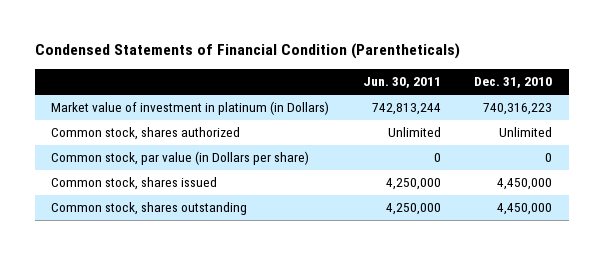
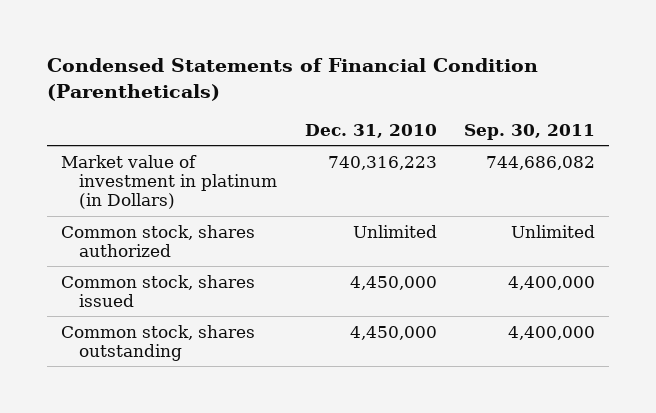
[362,77,441,89] Jun. 30, 2011 -> none
none -> [464,123,596,140] Sep. 30, 2011
[51,151,310,166] Common stock, par value (in Dollars per share) -> none

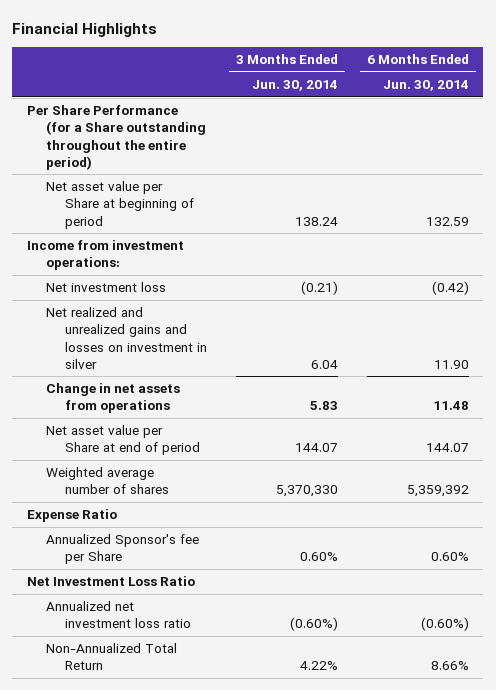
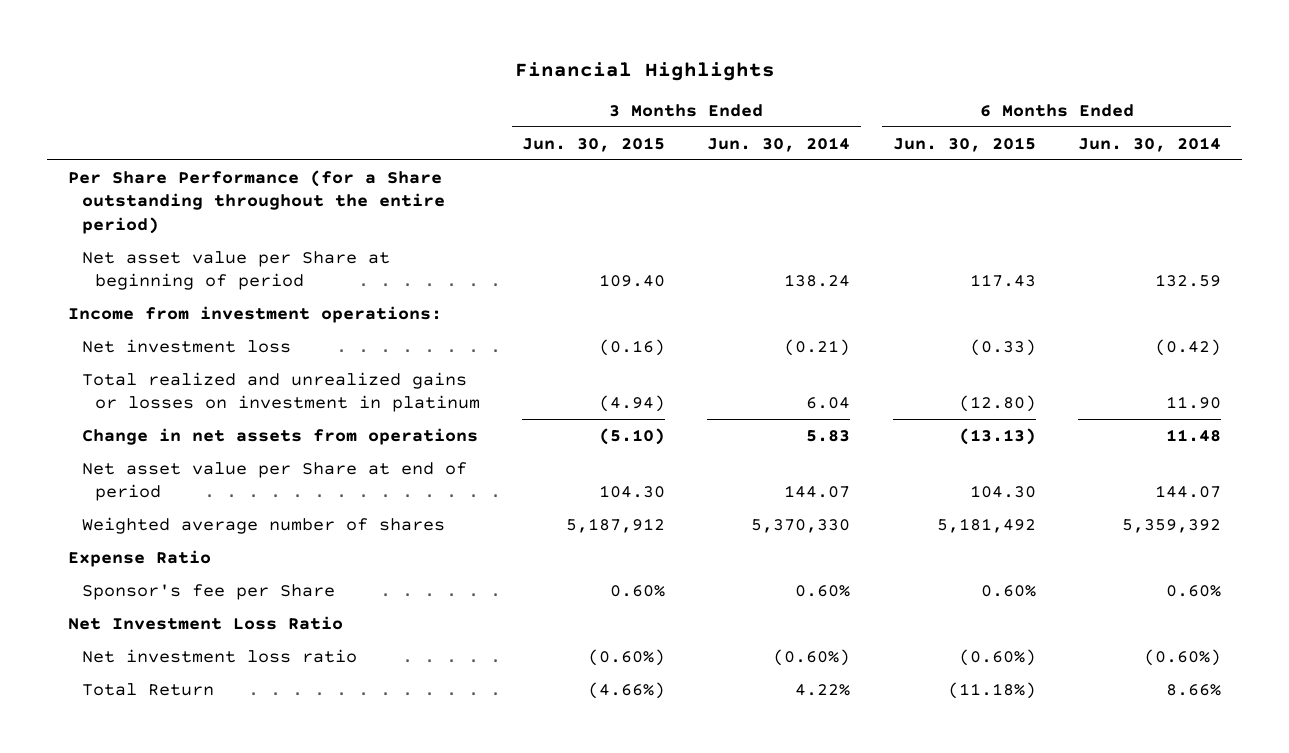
none -> [522,136,666,152] Jun. 30, 2015
none -> [892,136,1036,152] Jun. 30, 2015
[46,307,208,369] Net realized and unrealized gains and losses on investment in silver -> [81,371,481,413] Total realized and unrealized gains or losses on investment in platinum
[46,534,200,565] Annualized Sponsor's fee per Share -> [81,583,335,600] Sponsor's fee per Share
[46,601,192,629] Annualized net investment loss ratio -> [81,648,357,663] Net investment loss ratio
[46,643,178,671] Non-Annualized Total Return -> [81,682,214,696] Total Return

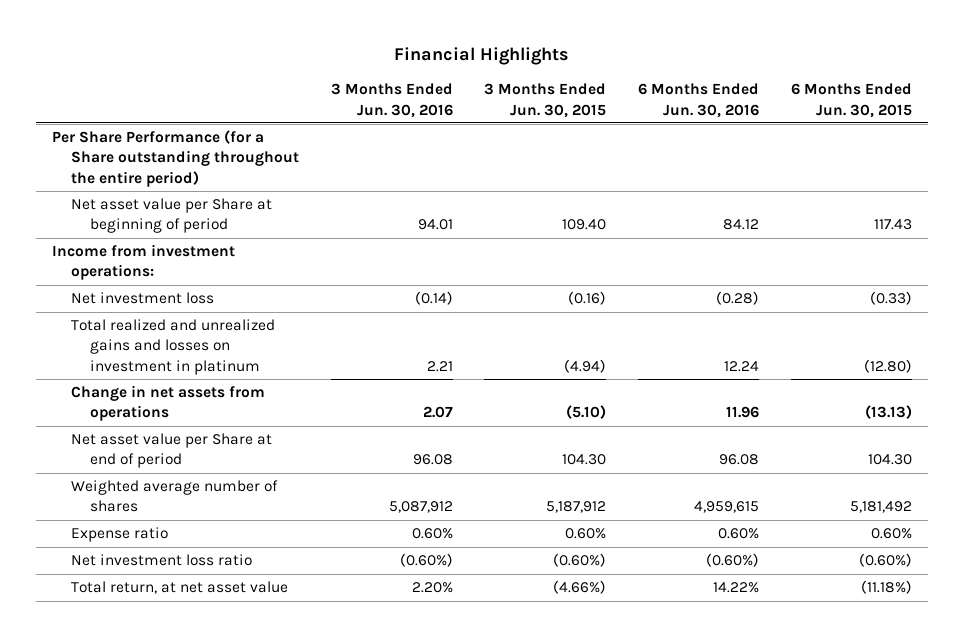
[707,136,851,152] Jun. 30, 2014 -> none
[1077,136,1221,152] Jun. 30, 2014 -> none
none -> [330,83,453,118] 3 Months Ended Jun. 30, 2016
none -> [638,83,760,118] 6 Months Ended Jun. 30, 2016
[81,371,481,413] Total realized and unrealized gains or losses on investment in platinum -> [70,319,275,375] Total realized and unrealized gains and losses on investment in platinum
[68,549,212,567] Expense Ratio -> none
[68,615,344,630] Net Investment Loss Ratio -> none
[81,583,335,600] Sponsor's fee per Share -> [70,527,168,543] Expense ratio
[81,682,214,696] Total Return -> [70,581,288,595] Total return, at net asset value

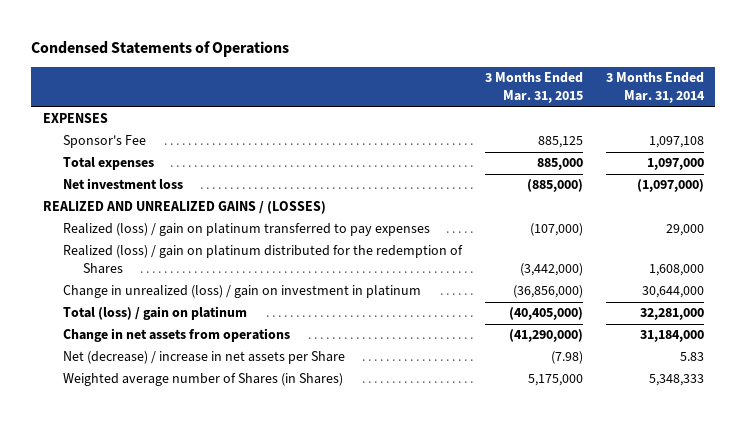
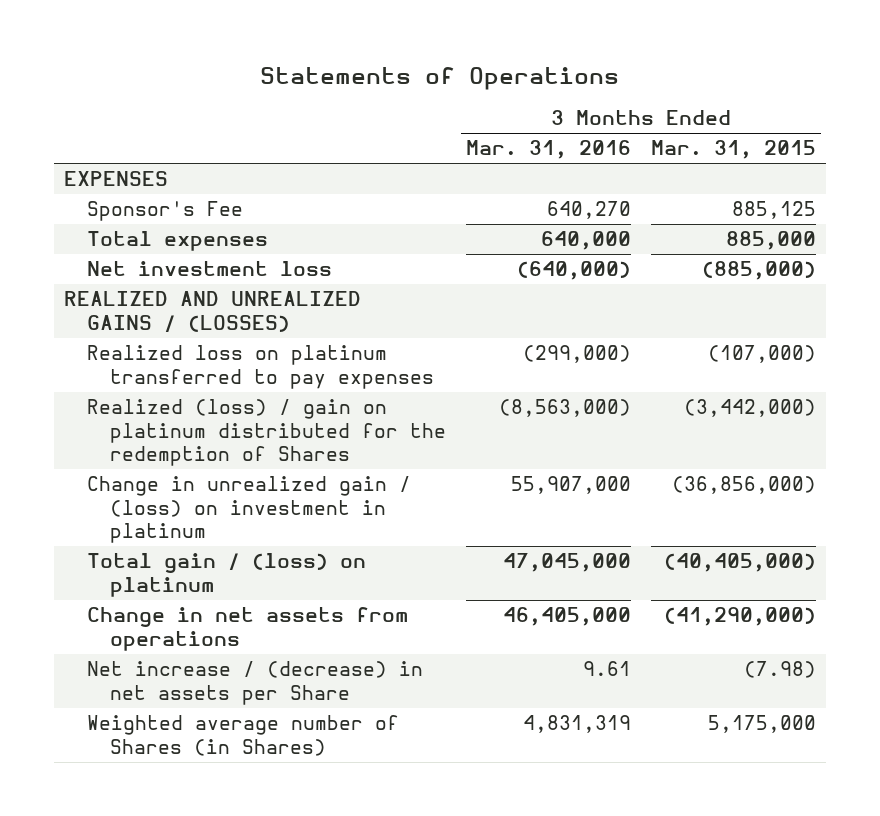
[31,40,290,57] Condensed Statements of Operations -> [260,66,620,90] Statements of Operations
[605,72,705,104] 3 Months Ended Mar. 31, 2014 -> none
none -> [466,140,632,160] Mar. 31, 2016
[62,223,430,237] Realized (loss) / gain on platinum transferred to pay expenses -> [86,345,434,389] Realized loss on platinum transferred to pay expenses
[62,285,421,299] Change in unrealized (loss) / gain on investment in platinum -> [86,476,411,544] Change in unrealized gain / (loss) on investment in platinum
[62,306,247,321] Total (loss) / gain on platinum -> [86,553,366,597] Total gain / (loss) on platinum
[62,351,345,365] Net (decrease) / increase in net assets per Share -> [86,661,423,705] Net increase / (decrease) in net assets per Share

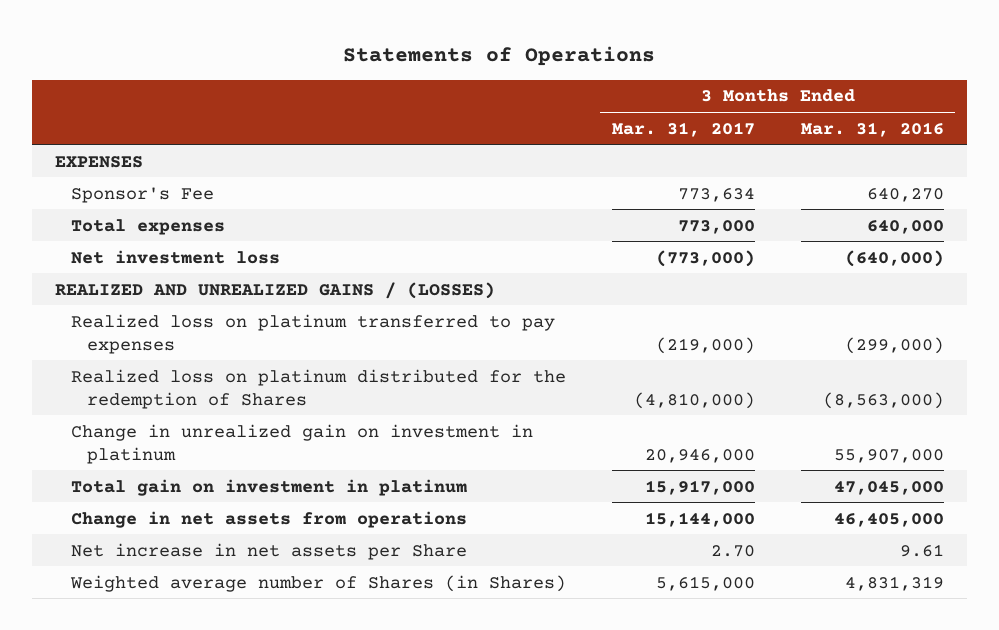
[651,140,817,160] Mar. 31, 2015 -> none
none -> [611,121,755,137] Mar. 31, 2017
[86,399,446,467] Realized (loss) / gain on platinum distributed for the redemption of Shares -> [70,368,566,409] Realized loss on platinum distributed for the redemption of Shares
[86,476,411,544] Change in unrealized gain / (loss) on investment in platinum -> [70,423,533,464] Change in unrealized gain on investment in platinum
[86,553,366,597] Total gain / (loss) on platinum -> [70,478,467,496] Total gain on investment in platinum
[86,661,423,705] Net increase / (decrease) in net assets per Share -> [70,542,467,560] Net increase in net assets per Share

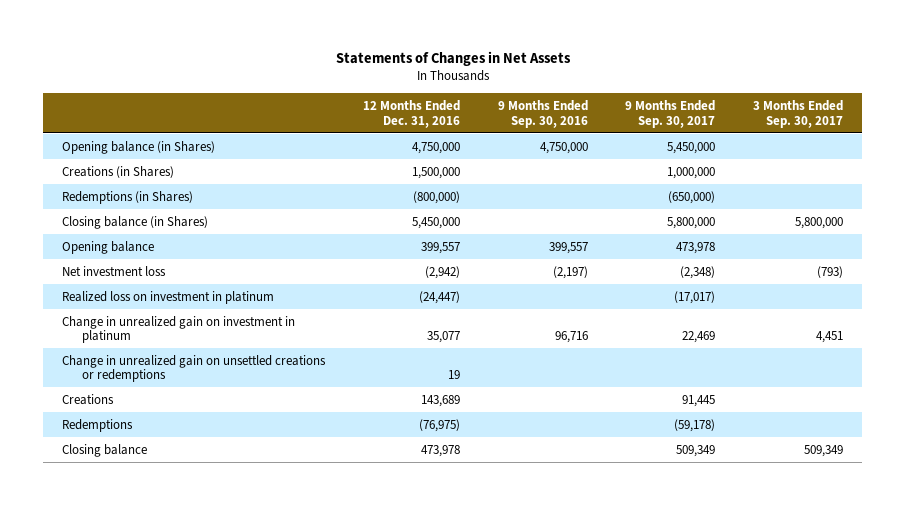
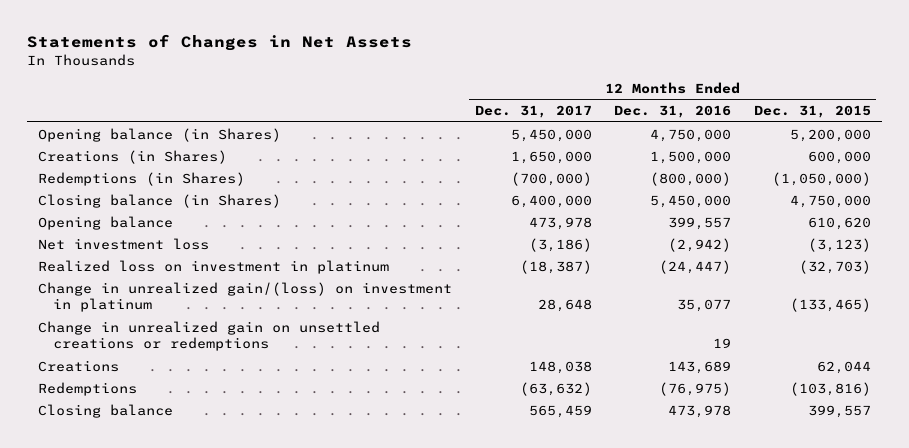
[497,99,588,128] 9 Months Ended Sep. 30, 2016 -> none
[625,99,716,128] 9 Months Ended Sep. 30, 2017 -> none
[753,99,844,128] 3 Months Ended Sep. 30, 2017 -> none
none -> [474,105,592,119] Dec. 31, 2017
none -> [753,105,871,119] Dec. 31, 2015
[62,315,296,344] Change in unrealized gain on investment in platinum -> [38,281,453,313] Change in unrealized gain/(loss) on investment in platinum

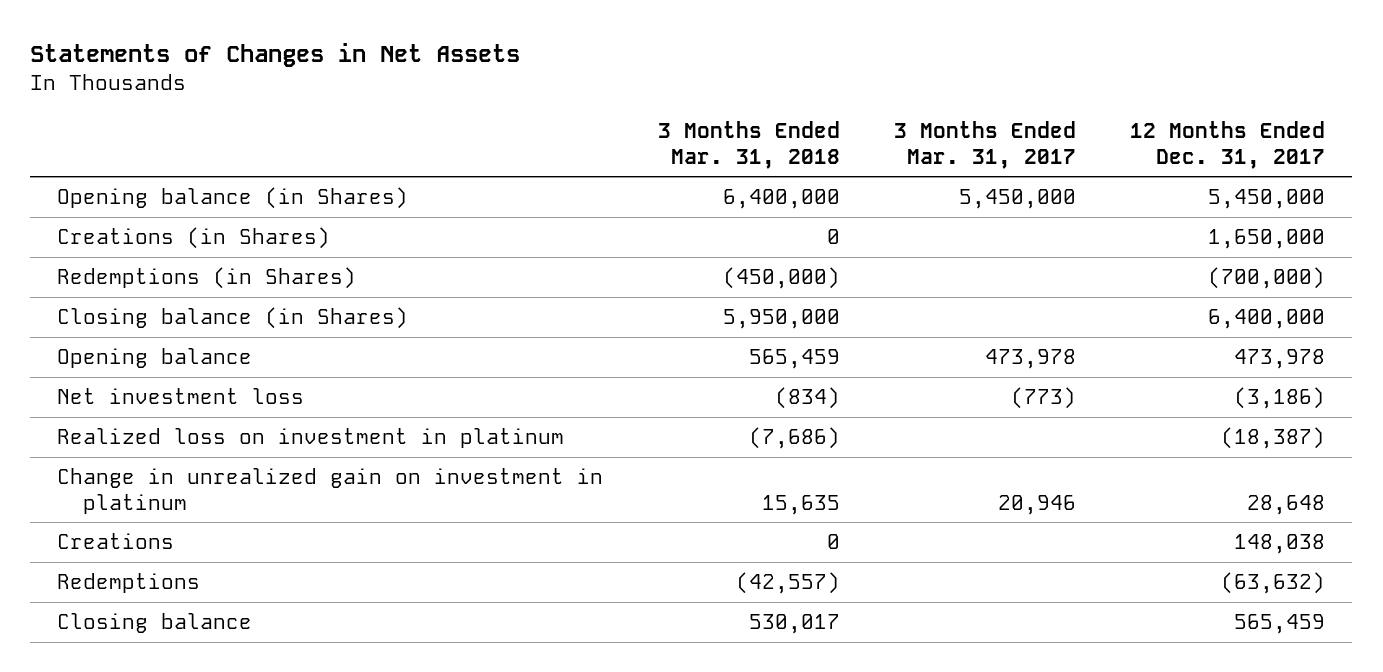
[614,105,732,119] Dec. 31, 2016 -> none
[753,105,871,119] Dec. 31, 2015 -> none
none -> [657,120,840,169] 3 Months Ended Mar. 31, 2018
none -> [893,120,1076,169] 3 Months Ended Mar. 31, 2017
[38,320,381,352] Change in unrealized gain on unsettled creations or redemptions -> none
[38,281,453,313] Change in unrealized gain/(loss) on investment in platinum -> [57,467,604,514] Change in unrealized gain on investment in platinum

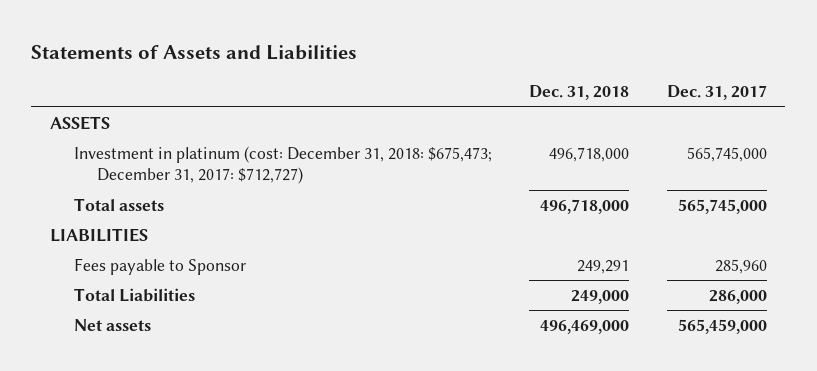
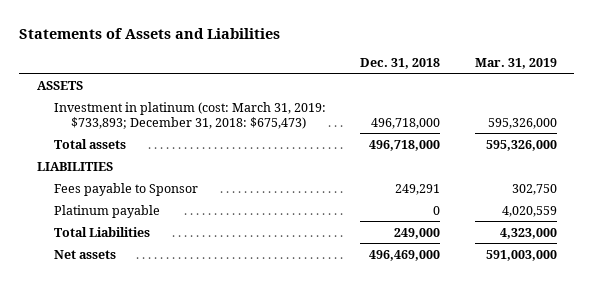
[666,85,767,101] Dec. 31, 2017 -> none
none -> [474,57,557,69] Mar. 31, 2019
[73,145,492,185] Investment in platinum (cost: December 31, 2018: $675,473; December 31, 2017: $712,727) -> [53,101,326,129] Investment in platinum (cost: March 31, 2019: $733,893; December 31, 2018: $675,473)
none -> [53,204,160,218] Platinum payable

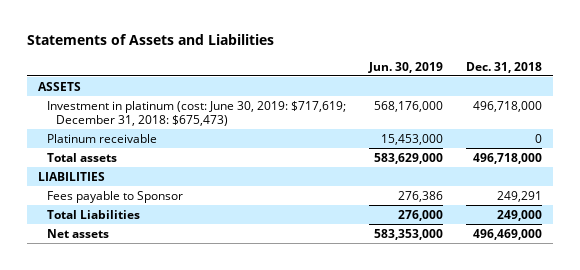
[474,57,557,69] Mar. 31, 2019 -> none
none -> [367,61,443,73] Jun. 30, 2019
[53,101,326,129] Investment in platinum (cost: March 31, 2019: $733,893; December 31, 2018: $675,473) -> [47,100,347,126] Investment in platinum (cost: June 30, 2019: $717,619; December 31, 2018: $675,473)
none -> [47,133,158,143] Platinum receivable
[53,204,160,218] Platinum payable -> none

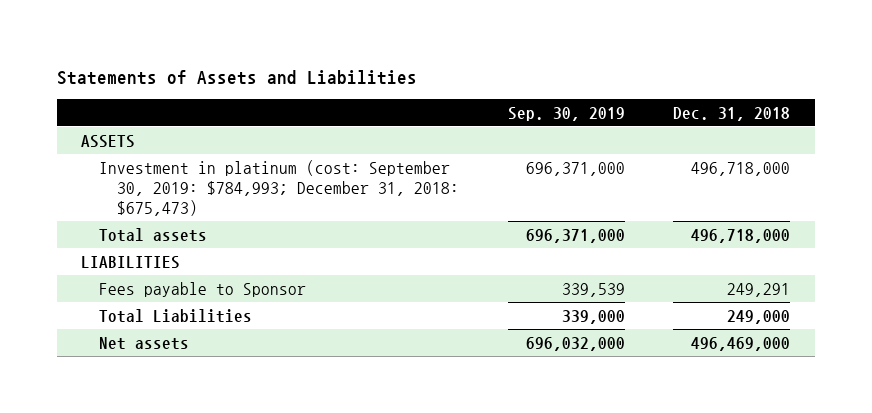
[367,61,443,73] Jun. 30, 2019 -> none
none -> [507,106,625,121] Sep. 30, 2019
[47,133,158,143] Platinum receivable -> none
[47,100,347,126] Investment in platinum (cost: June 30, 2019: $717,619; December 31, 2018: $675,473) -> [99,159,460,217] Investment in platinum (cost: September 30, 2019: $784,993; December 31, 2018: $675,473)

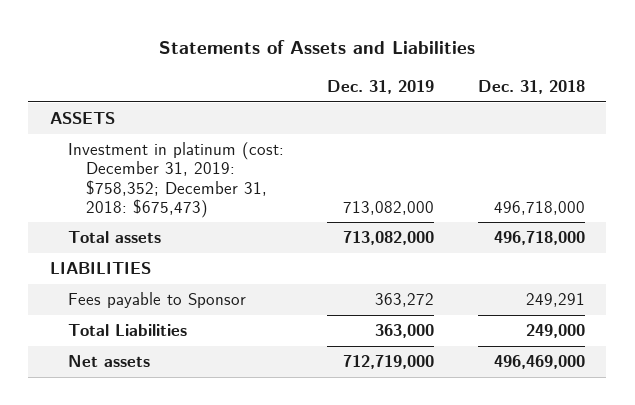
[507,106,625,121] Sep. 30, 2019 -> none
none -> [327,80,435,95] Dec. 31, 2019
[99,159,460,217] Investment in platinum (cost: September 30, 2019: $784,993; December 31, 2018: $675,473) -> [68,142,285,218] Investment in platinum (cost: December 31, 2019: $758,352; December 31, 2018: $675,473)

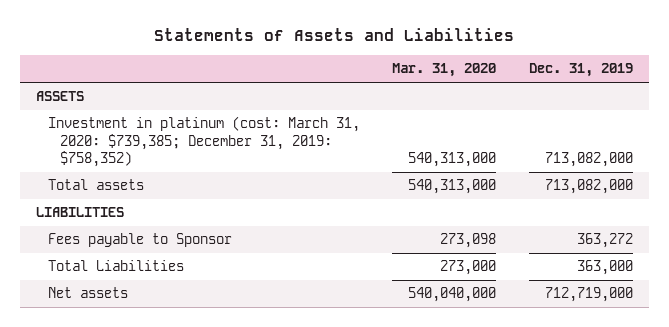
[477,80,585,95] Dec. 31, 2018 -> none
none -> [392,63,497,78] Mar. 31, 2020
[68,142,285,218] Investment in platinum (cost: December 31, 2019: $758,352; December 31, 2018: $675,473) -> [48,116,361,168] Investment in platinum (cost: March 31, 2020: $739,385; December 31, 2019: $758,352)

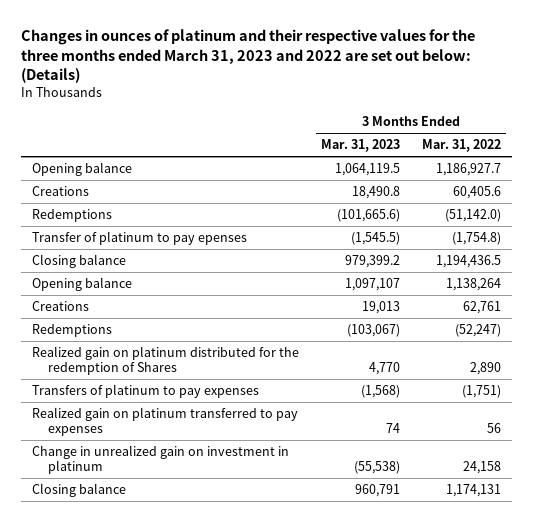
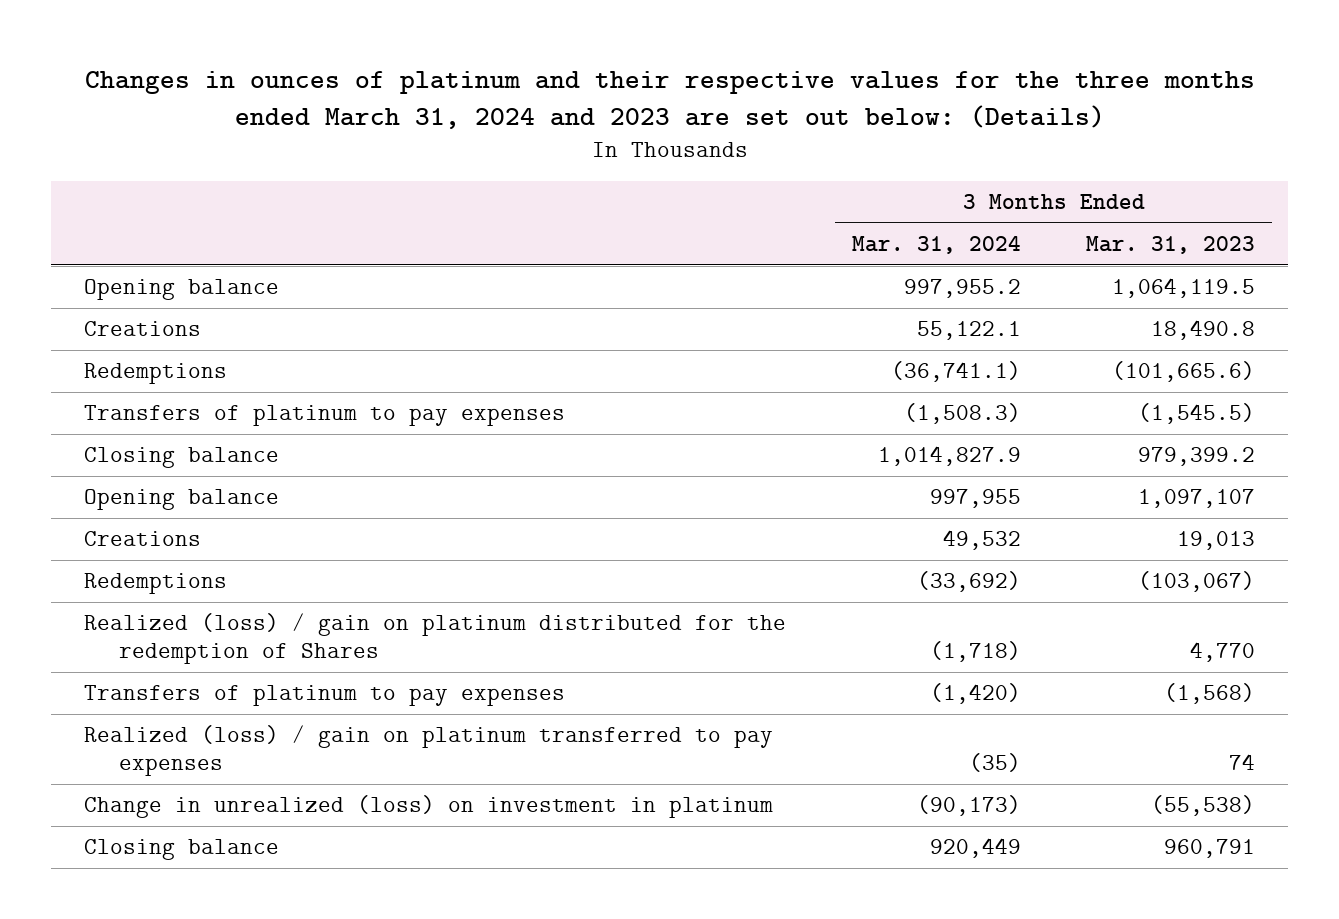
[21,29,476,84] Changes in ounces of platinum and their respective values for the three months ended March 31, 2023 and 2022 are set out below: (Details) -> [84,70,1255,129] Changes in ounces of platinum and their respective values for the three months ended March 31, 2024 and 2023 are set out below: (Details)
[421,139,501,153] Mar. 31, 2022 -> none
none -> [851,236,1021,255] Mar. 31, 2024
[32,231,248,246] Transfer of platinum to pay epenses -> [83,405,565,427] Transfers of platinum to pay expenses
[32,346,300,376] Realized gain on platinum distributed for the redemption of Shares -> [83,613,786,665] Realized (loss) / gain on platinum distributed for the redemption of Shares
[32,407,299,437] Realized gain on platinum transferred to pay expenses -> [83,725,773,777] Realized (loss) / gain on platinum transferred to pay expenses
[32,445,290,475] Change in unrealized gain on investment in platinum -> [83,795,773,819] Change in unrealized (loss) on investment in platinum

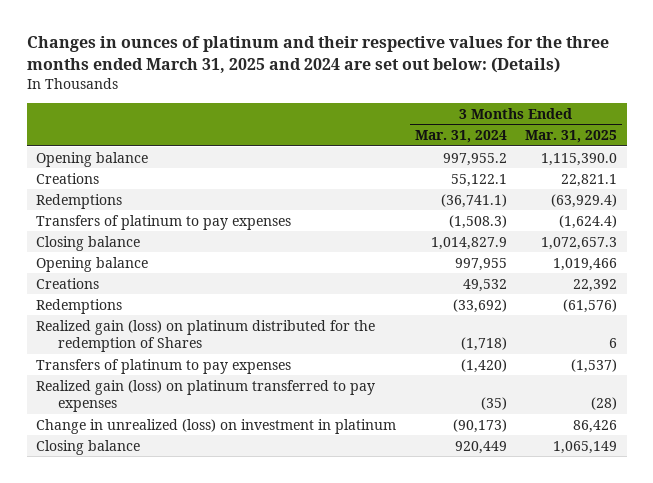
[84,70,1255,129] Changes in ounces of platinum and their respective values for the three months ended March 31, 2024 and 2023 are set out below: (Details) -> [26,36,609,73] Changes in ounces of platinum and their respective values for the three months ended March 31, 2025 and 2024 are set out below: (Details)
[1086,236,1256,255] Mar. 31, 2023 -> none
none -> [525,129,618,143] Mar. 31, 2025
[83,613,786,665] Realized (loss) / gain on platinum distributed for the redemption of Shares -> [35,319,375,353] Realized gain (loss) on platinum distributed for the redemption of Shares
[83,725,773,777] Realized (loss) / gain on platinum transferred to pay expenses -> [35,379,375,413] Realized gain (loss) on platinum transferred to pay expenses

